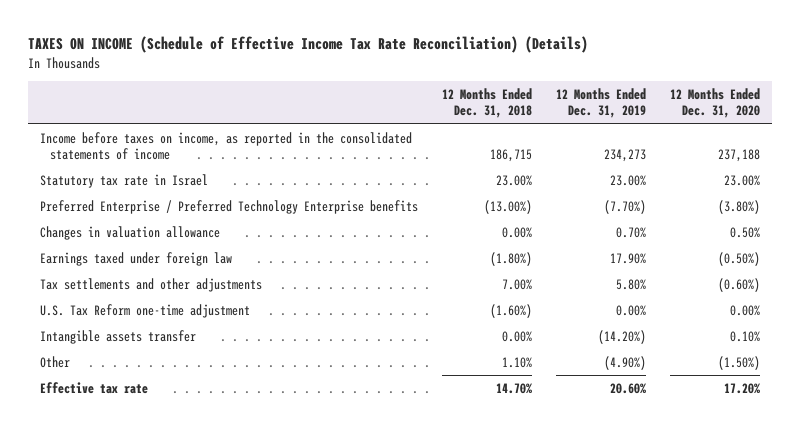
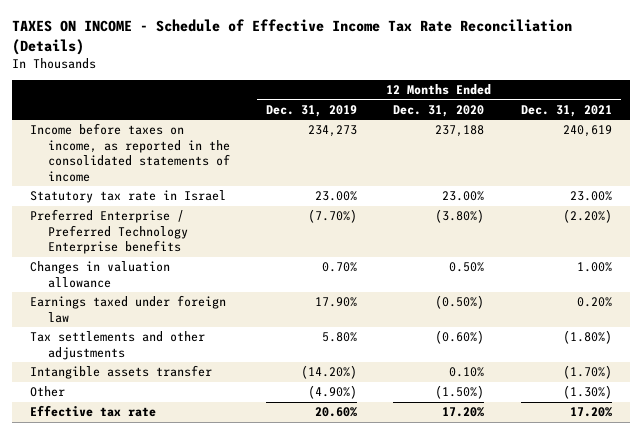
[28,36,589,54] TAXES ON INCOME (Schedule of Effective Income Tax Rate Reconciliation) (Details) -> [11,19,572,55] TAXES ON INCOME - Schedule of Effective Income Tax Rate Reconciliation (Details)
[442,88,533,119] 12 Months Ended Dec. 31, 2018 -> none
none -> [520,105,612,118] Dec. 31, 2021
[40,303,251,318] U.S. Tax Reform one-time adjustment -> none

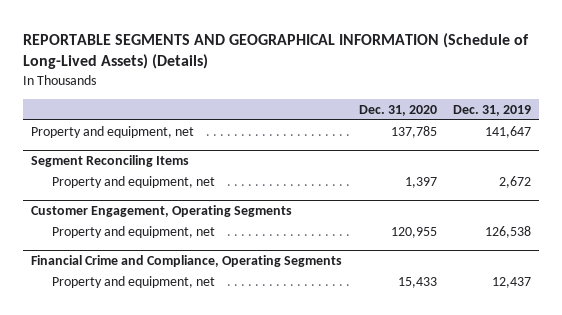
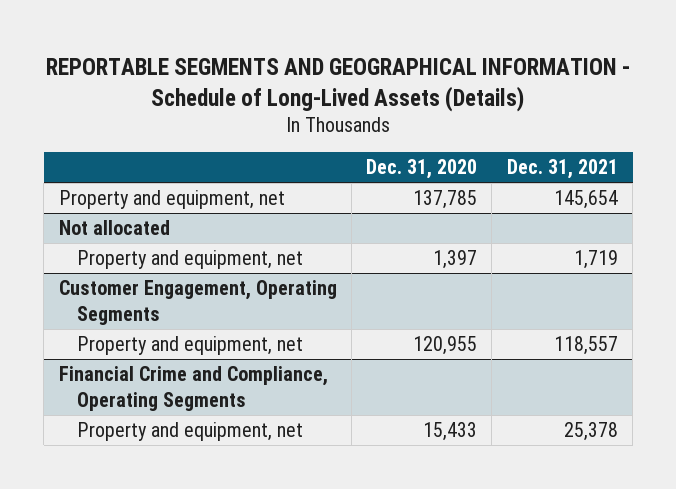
[22,32,529,70] REPORTABLE SEGMENTS AND GEOGRAPHICAL INFORMATION (Schedule of Long-Lived Assets) (Details) -> [46,57,631,112] REPORTABLE SEGMENTS AND GEOGRAPHICAL INFORMATION - Schedule of Long-Lived Assets (Details)
[453,105,532,117] Dec. 31, 2019 -> none
none -> [506,159,618,180] Dec. 31, 2021
[31,155,190,168] Segment Reconciling Items -> [58,220,170,236] Not allocated

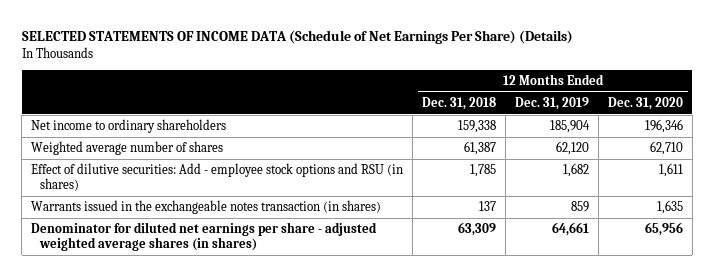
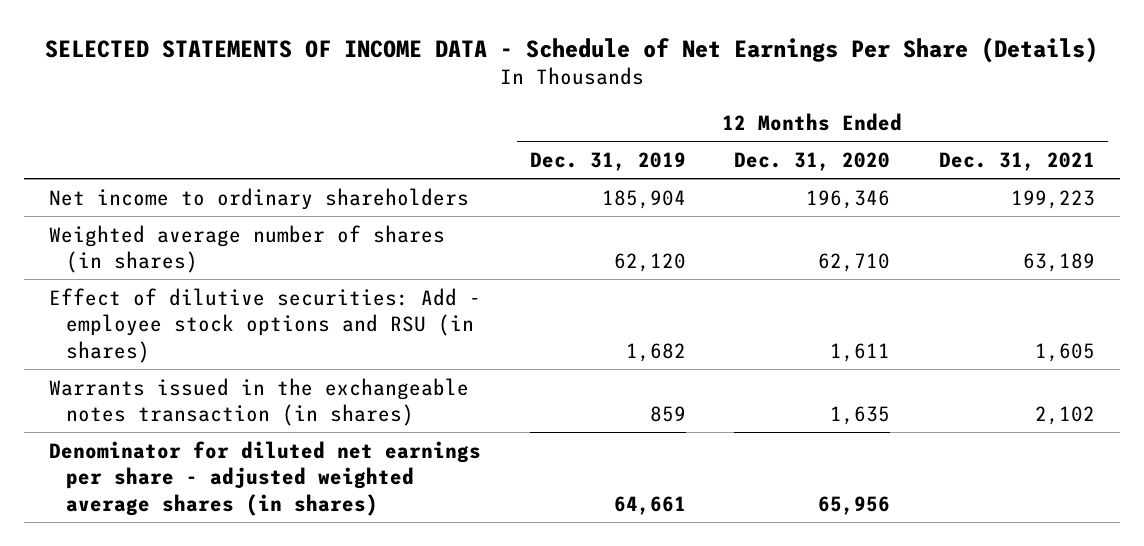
[21,30,573,45] SELECTED STATEMENTS OF INCOME DATA (Schedule of Net Earnings Per Share) (Details) -> [45,36,1099,63] SELECTED STATEMENTS OF INCOME DATA - Schedule of Net Earnings Per Share (Details)
[422,96,497,110] Dec. 31, 2018 -> none
none -> [939,152,1096,172] Dec. 31, 2021
[31,141,224,156] Weighted average number of shares -> [48,224,445,274] Weighted average number of shares (in shares)

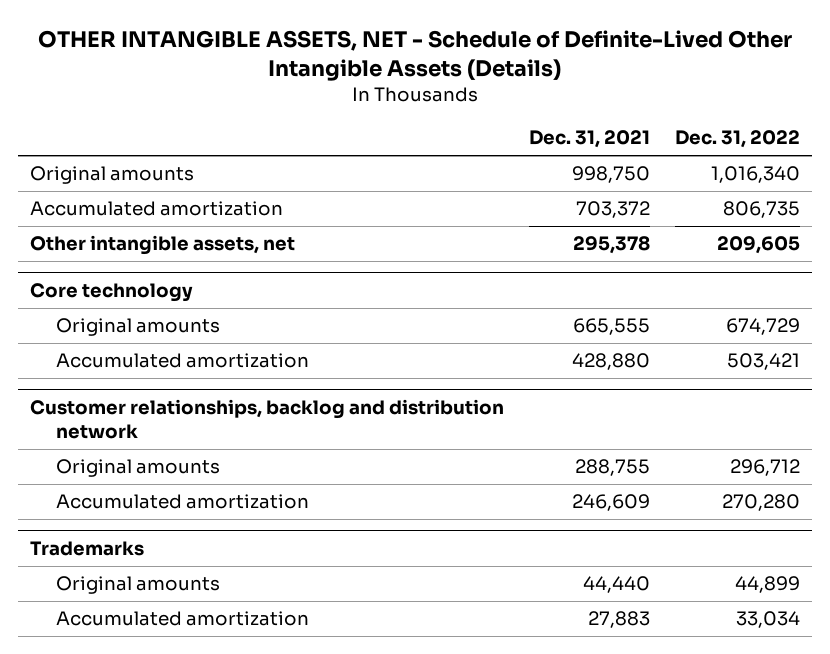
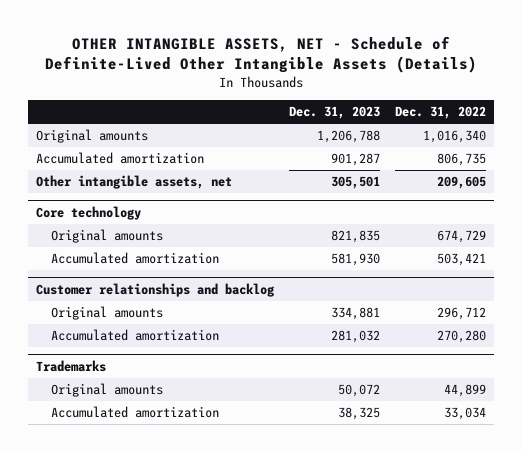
[529,130,651,149] Dec. 31, 2021 -> none
none -> [288,106,380,120] Dec. 31, 2023
[30,399,505,439] Customer relationships, backlog and distribution network -> [35,283,275,298] Customer relationships and backlog

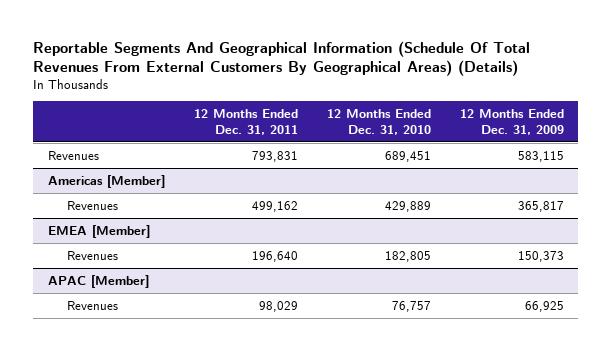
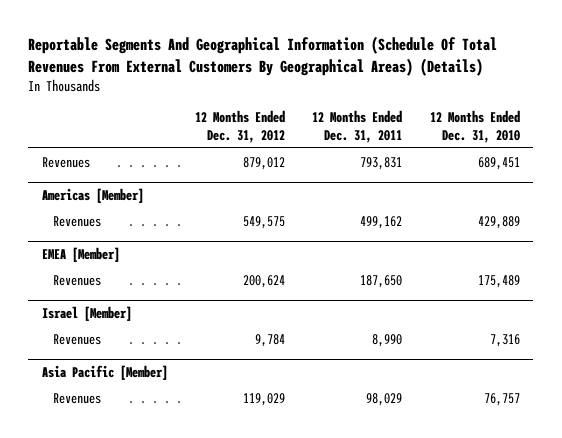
[459,109,564,135] 12 Months Ended Dec. 31, 2009 -> none
none -> [195,110,286,143] 12 Months Ended Dec. 31, 2012
[47,274,149,288] APAC [Member] -> none
[251,250,298,262] 196,640 -> [360,274,403,288] 187,650
[384,250,431,262] 182,805 -> [477,274,520,288] 175,489
none -> [42,306,133,322] Israel [Member]
none -> [53,333,102,345] Revenues
none -> [42,365,169,381] Asia Pacific [Member]

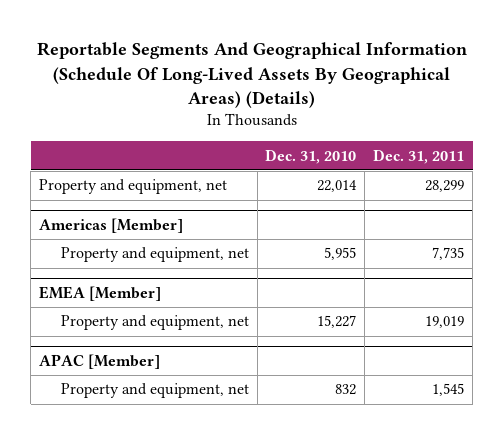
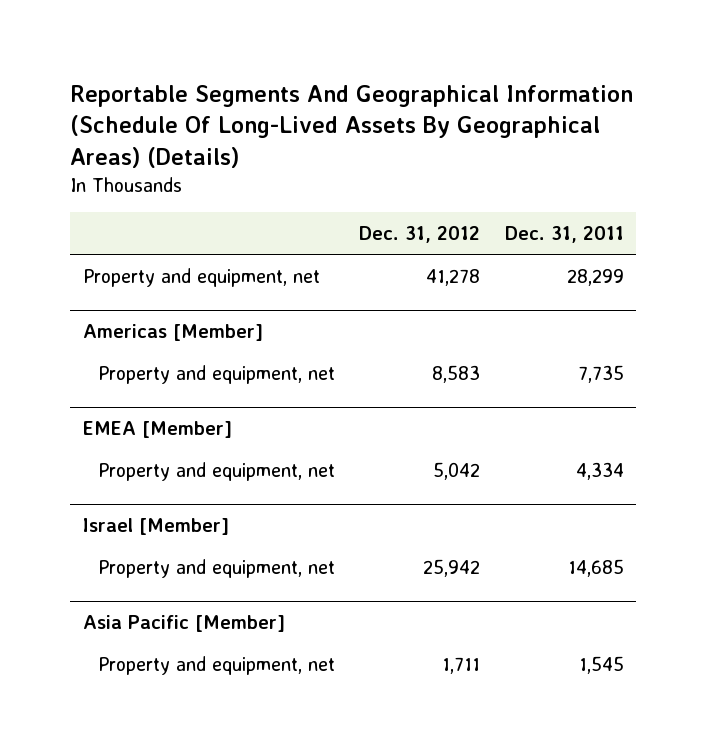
[265,148,357,164] Dec. 31, 2010 -> none
none -> [359,226,481,244] Dec. 31, 2012
[39,353,161,369] APAC [Member] -> none
[425,316,465,329] 19,019 -> [575,461,624,480] 4,334
none -> [82,517,229,535] Israel [Member]
none -> [98,558,336,578] Property and equipment, net
none -> [82,614,285,632] Asia Pacific [Member]

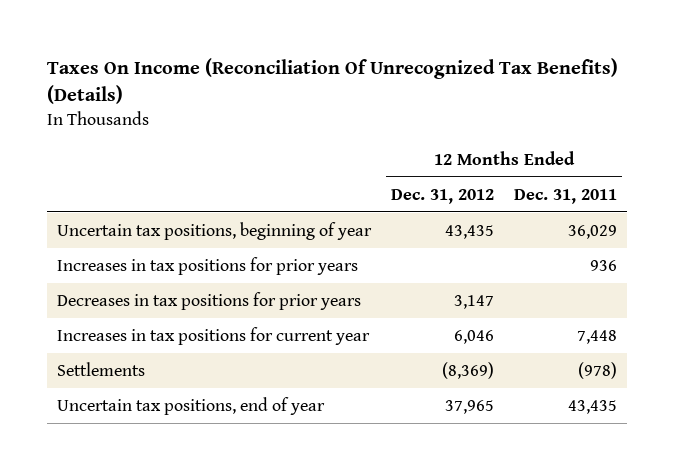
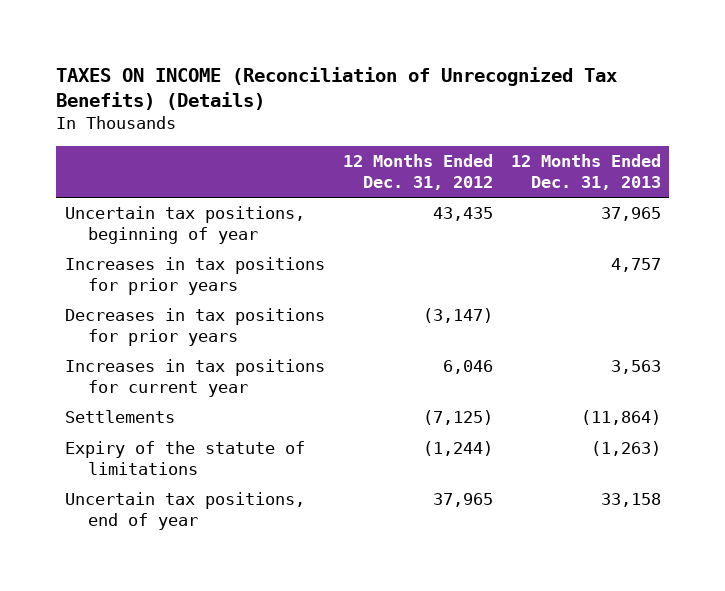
[47,58,619,105] Taxes On Income (Reconciliation Of Unrecognized Tax Benefits) (Details) -> [55,66,617,111] TAXES ON INCOME (Reconciliation of Unrecognized Tax Benefits) (Details)
[514,188,618,204] Dec. 31, 2011 -> none
none -> [510,154,661,190] 12 Months Ended Dec. 31, 2013
[454,294,495,309] 3,147 -> [422,308,493,324] (3,147)
[442,361,495,379] (8,369) -> [422,410,493,426] (7,125)
none -> [64,441,305,476] Expiry of the statute of limitations

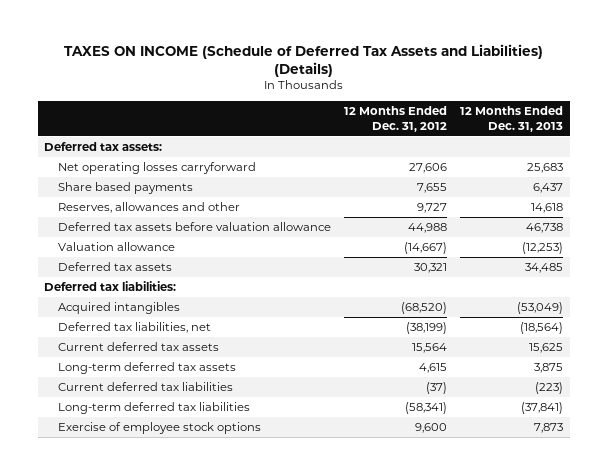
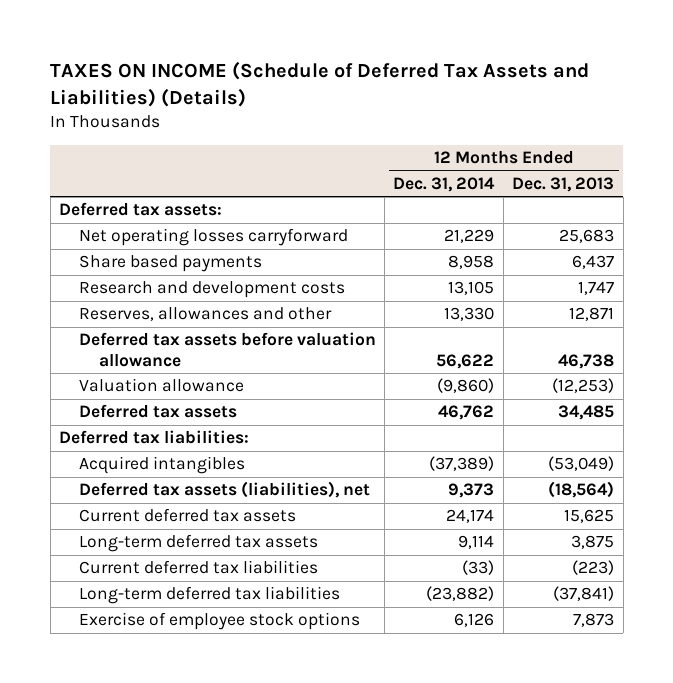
[344,105,448,132] 12 Months Ended Dec. 31, 2012 -> none
none -> [393,176,496,192] Dec. 31, 2014
none -> [78,281,345,299] Research and development costs
[531,202,564,213] 14,618 -> [569,307,615,322] 12,871
[57,321,211,333] Deferred tax liabilities, net -> [78,481,370,499] Deferred tax assets (liabilities), net

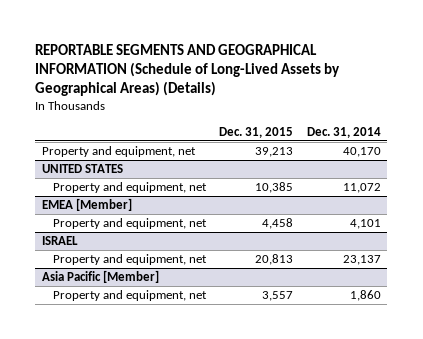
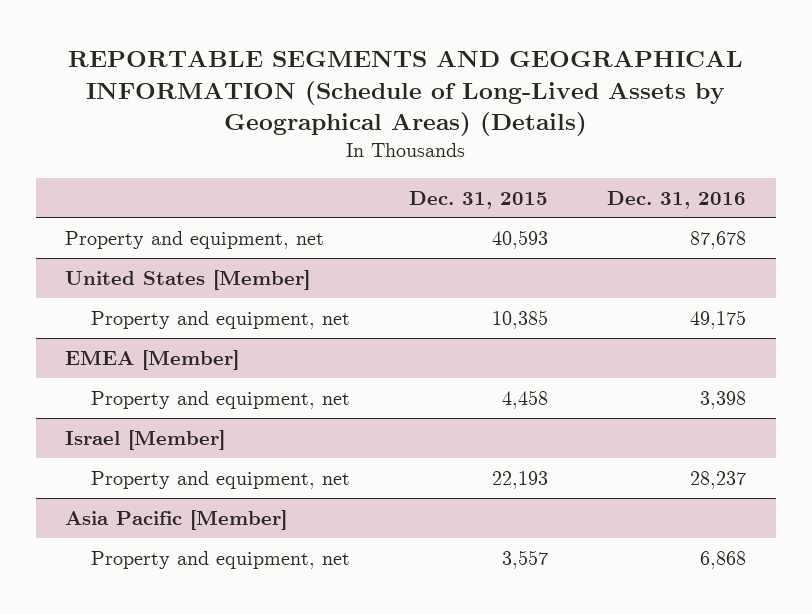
[306,126,381,138] Dec. 31, 2014 -> none
none -> [607,190,747,209] Dec. 31, 2016
[255,147,294,158] 39,213 -> [492,229,549,249] 40,593
[41,164,123,174] UNITED STATES -> [65,269,311,290] United States [Member]
[41,236,78,246] ISRAEL -> [65,429,226,450] Israel [Member]
[255,254,294,266] 20,813 -> [492,470,549,489] 22,193

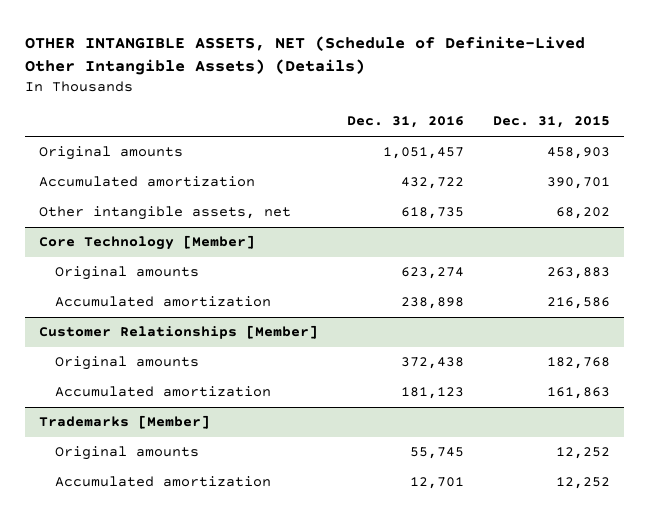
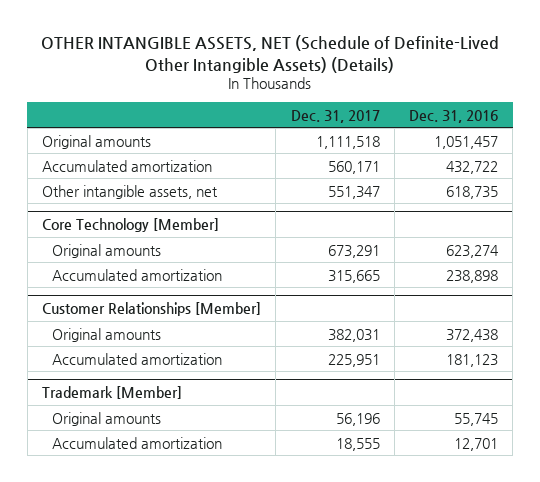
[492,116,610,129] Dec. 31, 2015 -> none
none -> [290,109,380,123] Dec. 31, 2017
[39,415,211,430] Trademarks [Member] -> [41,386,182,400] Trademark [Member]

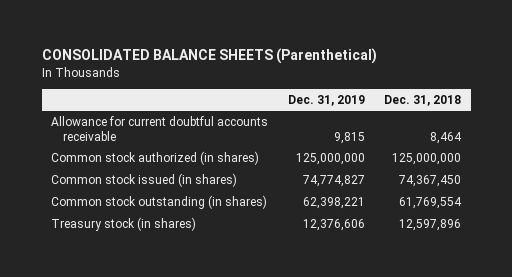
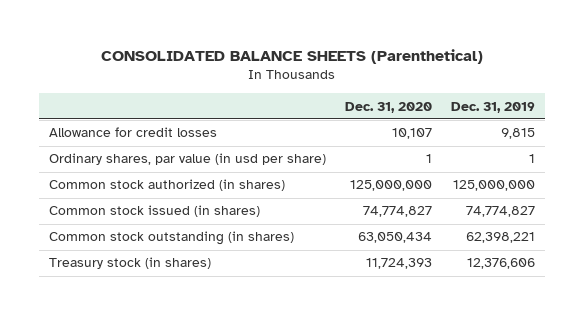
[384,94,462,106] Dec. 31, 2018 -> none
none -> [345,101,433,113] Dec. 31, 2020
[51,116,269,141] Allowance for current doubtful accounts receivable -> [48,127,217,138] Allowance for credit losses
none -> [48,153,326,166] Ordinary shares, par value (in usd per share)

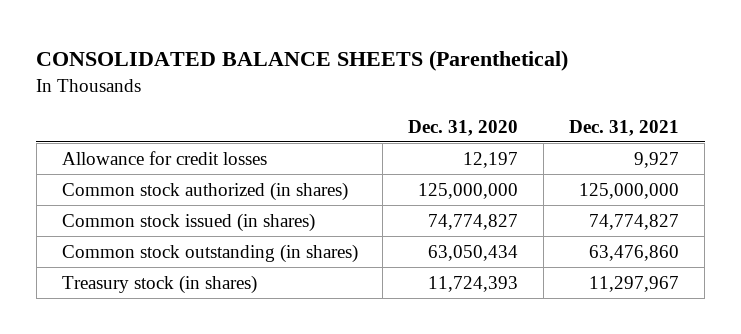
[451,101,536,113] Dec. 31, 2019 -> none
none -> [569,119,680,136] Dec. 31, 2021
[48,153,326,166] Ordinary shares, par value (in usd per share) -> none
[392,128,433,140] 10,107 -> [463,151,519,168] 12,197

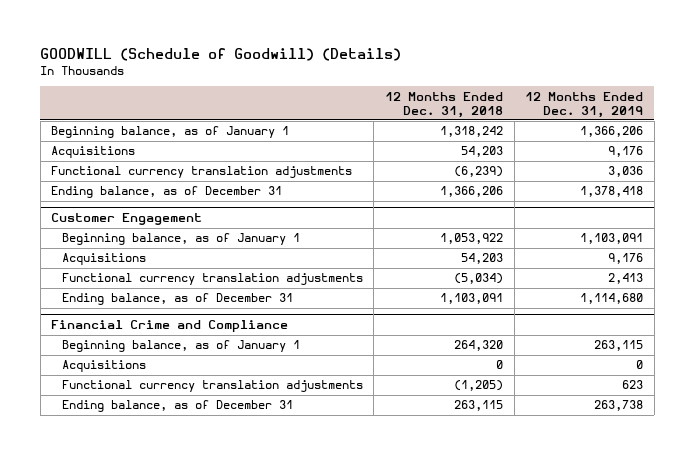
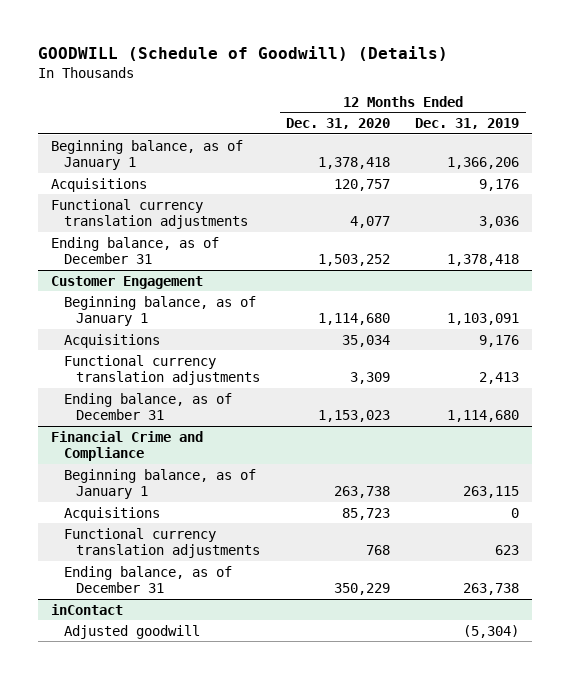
[384,91,503,118] 12 Months Ended Dec. 31, 2018 -> none
none -> [285,117,390,129] Dec. 31, 2020
none -> [50,603,123,615] inContact
none -> [63,624,200,639] Adjusted goodwill

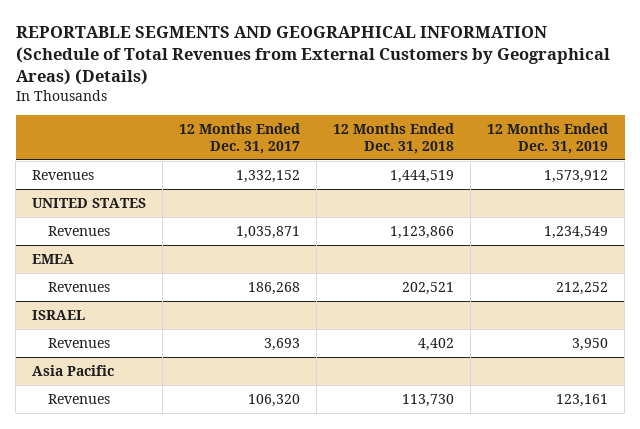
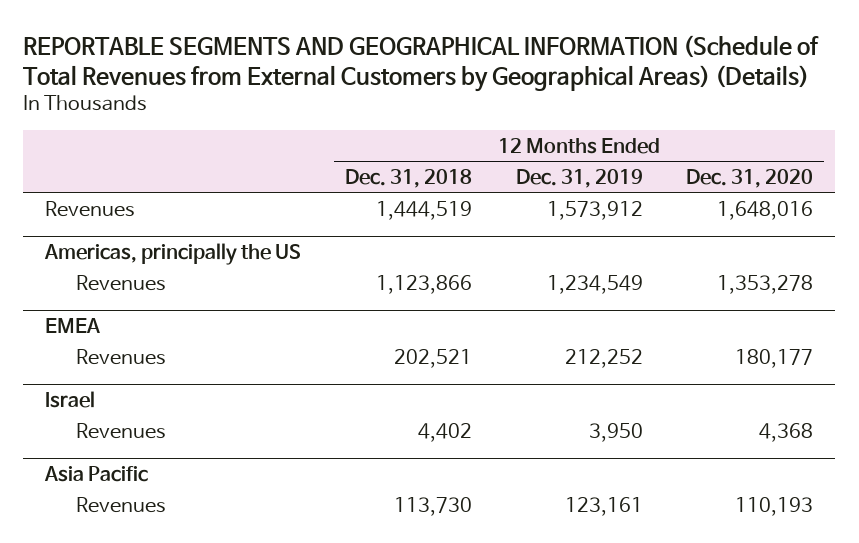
[179,123,301,155] 12 Months Ended Dec. 31, 2017 -> none
none -> [686,168,814,188] Dec. 31, 2020
[32,197,147,208] UNITED STATES -> none
none -> [44,242,302,265] Americas, principally the US
[32,309,86,320] ISRAEL -> [45,390,96,408] Israel

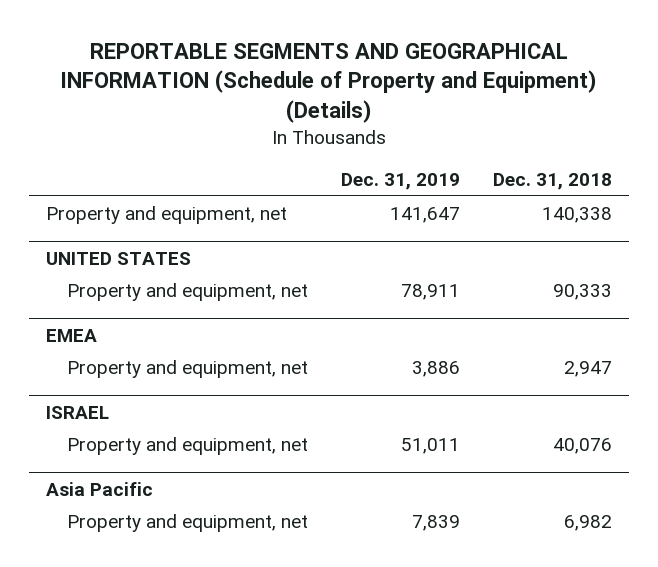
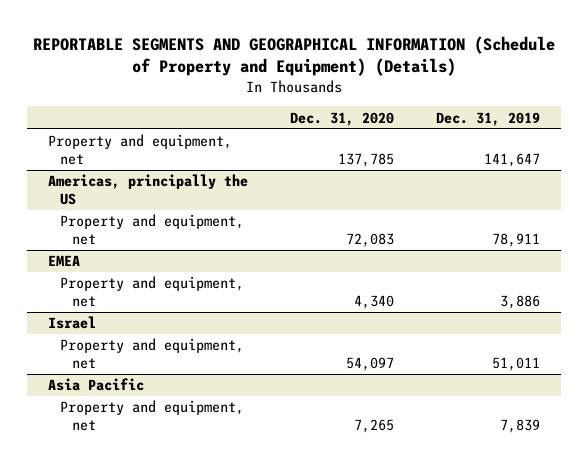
[493,173,613,191] Dec. 31, 2018 -> none
none -> [289,111,394,126] Dec. 31, 2020
[45,251,191,265] UNITED STATES -> none
none -> [47,174,248,206] Americas, principally the US
[45,405,109,419] ISRAEL -> [47,316,96,330] Israel

